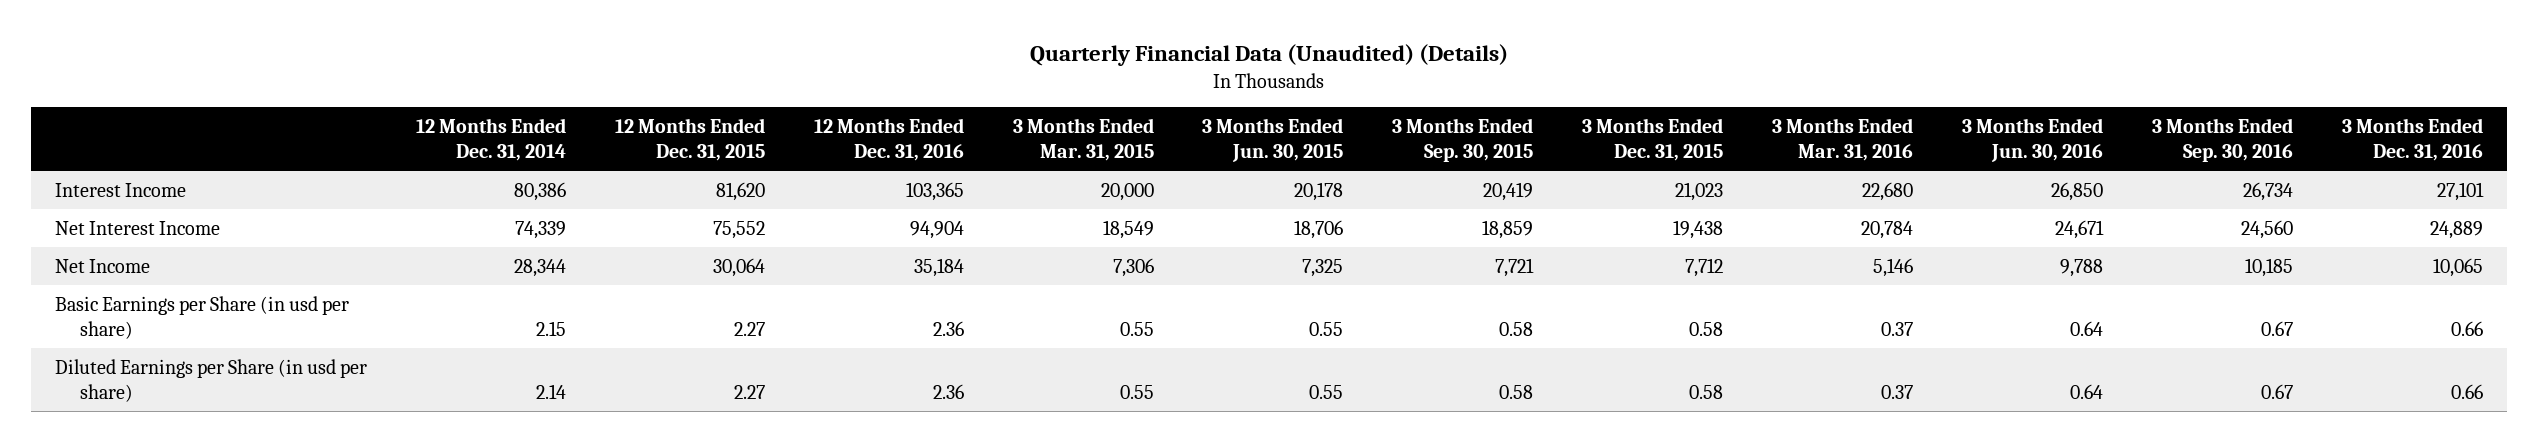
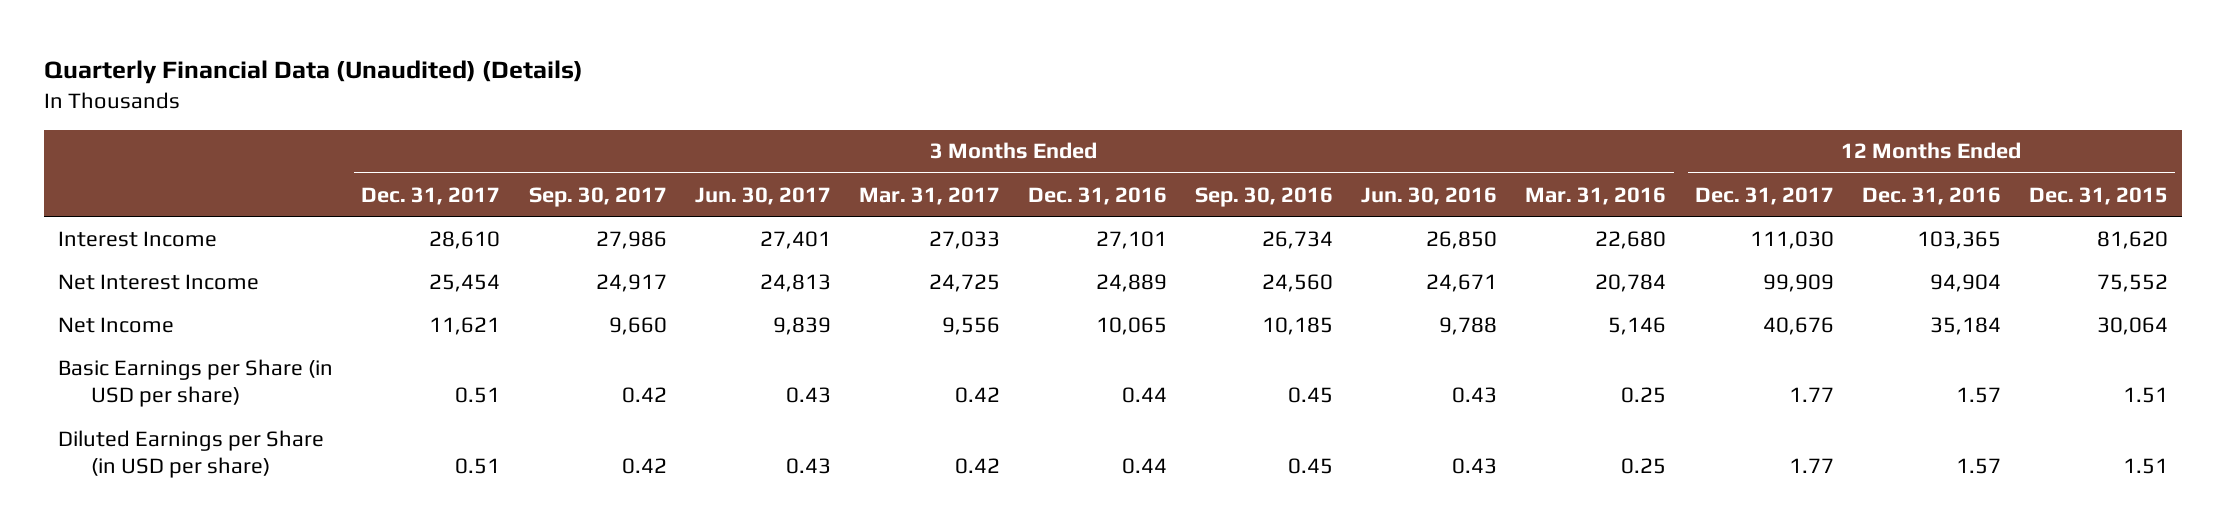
[415,117,566,161] 12 Months Ended Dec. 31, 2014 -> none
[1012,117,1154,161] 3 Months Ended Mar. 31, 2015 -> none
[1202,117,1344,162] 3 Months Ended Jun. 30, 2015 -> none
[1392,117,1534,162] 3 Months Ended Sep. 30, 2015 -> none
[1582,117,1724,161] 3 Months Ended Dec. 31, 2015 -> none
none -> [361,186,501,205] Dec. 31, 2017
none -> [528,186,667,207] Sep. 30, 2017
none -> [694,186,831,205] Jun. 30, 2017
none -> [858,186,1000,205] Mar. 31, 2017
none -> [1694,186,1834,205] Dec. 31, 2017
[55,295,350,339] Basic Earnings per Share (in usd per share) -> [58,358,334,408] Basic Earnings per Share (in USD per share)
[733,321,765,336] 2.27 -> [2122,387,2168,404] 1.51
[932,320,964,336] 2.36 -> [1955,387,2001,404] 1.57
[1881,321,1914,336] 0.37 -> [1621,387,1667,404] 0.25
[2069,320,2103,336] 0.64 -> [1452,387,1498,404] 0.43
[2260,320,2293,336] 0.67 -> [1288,387,1334,404] 0.45
[2450,320,2483,336] 0.66 -> [1122,387,1168,404] 0.44
[55,358,368,402] Diluted Earnings per Share (in usd per share) -> [58,429,325,479] Diluted Earnings per Share (in USD per share)
[733,384,765,399] 2.27 -> [2122,458,2168,475] 1.51
[932,383,964,399] 2.36 -> [1955,458,2001,475] 1.57
[1881,384,1914,399] 0.37 -> [1621,458,1667,475] 0.25
[2069,383,2103,399] 0.64 -> [1452,458,1498,475] 0.43
[2260,383,2293,399] 0.67 -> [1288,458,1334,475] 0.45
[2450,383,2483,399] 0.66 -> [1122,458,1168,475] 0.44

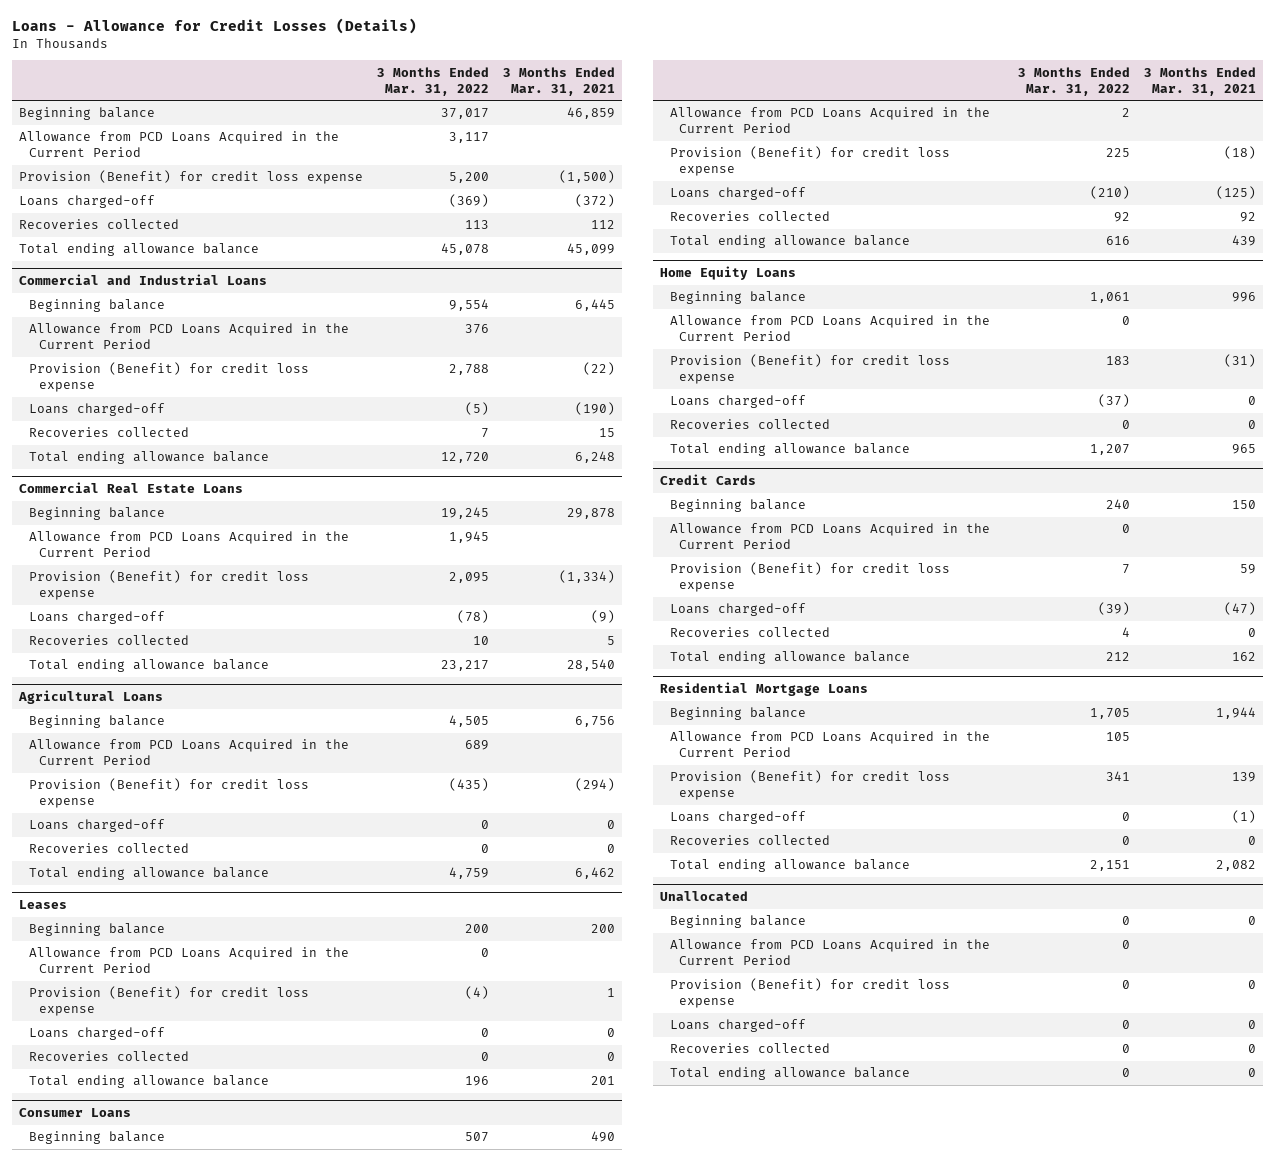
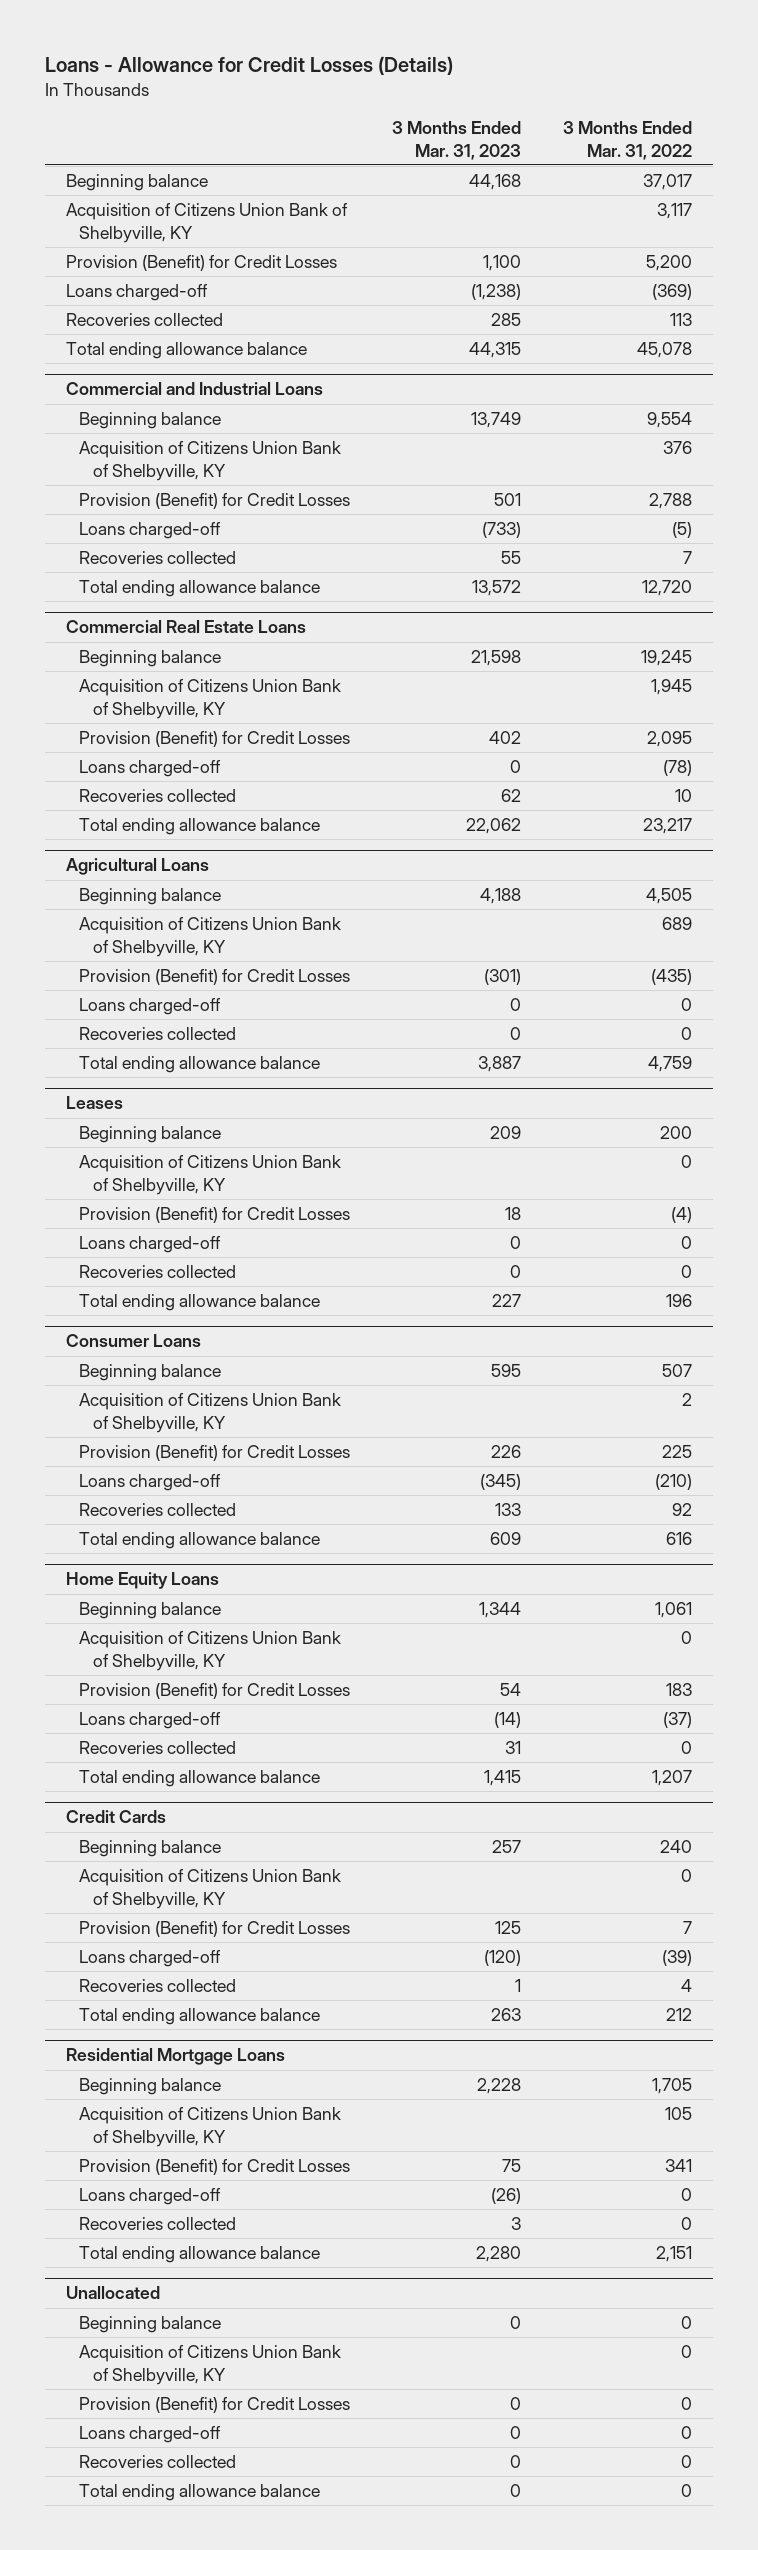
[503,66,616,96] 3 Months Ended Mar. 31, 2021 -> none
none -> [392,121,522,160] 3 Months Ended Mar. 31, 2023
[19,131,340,158] Allowance from PCD Loans Acquired in the Current Period -> [65,203,348,243] Acquisition of Citizens Union Bank of Shelbyville, KY
[19,170,364,185] Provision (Benefit) for credit loss expense -> [65,255,337,272] Provision (Benefit) for Credit Losses
[28,323,349,350] Allowance from PCD Loans Acquired in the Current Period -> [79,441,342,481] Acquisition of Citizens Union Bank of Shelbyville, KY
[28,362,309,393] Provision (Benefit) for credit loss expense -> [79,493,351,510] Provision (Benefit) for Credit Losses
[28,531,349,558] Allowance from PCD Loans Acquired in the Current Period -> [79,679,342,719] Acquisition of Citizens Union Bank of Shelbyville, KY
[28,570,309,601] Provision (Benefit) for credit loss expense -> [79,731,351,748] Provision (Benefit) for Credit Losses
[28,739,349,766] Allowance from PCD Loans Acquired in the Current Period -> [79,917,342,957] Acquisition of Citizens Union Bank of Shelbyville, KY
[28,778,309,809] Provision (Benefit) for credit loss expense -> [79,969,351,986] Provision (Benefit) for Credit Losses
[28,947,349,974] Allowance from PCD Loans Acquired in the Current Period -> none
none -> [79,1155,342,1195] Acquisition of Citizens Union Bank of Shelbyville, KY
[28,986,309,1017] Provision (Benefit) for credit loss expense -> [79,1207,351,1224] Provision (Benefit) for Credit Losses
[669,107,990,134] Allowance from PCD Loans Acquired in the Current Period -> none
none -> [79,1393,342,1433] Acquisition of Citizens Union Bank of Shelbyville, KY
[669,146,950,177] Provision (Benefit) for credit loss expense -> [79,1445,351,1462] Provision (Benefit) for Credit Losses
[669,315,990,342] Allowance from PCD Loans Acquired in the Current Period -> none
none -> [79,1631,342,1671] Acquisition of Citizens Union Bank of Shelbyville, KY
[669,354,950,385] Provision (Benefit) for credit loss expense -> [79,1683,351,1700] Provision (Benefit) for Credit Losses
[669,523,990,550] Allowance from PCD Loans Acquired in the Current Period -> none
none -> [79,1869,342,1909] Acquisition of Citizens Union Bank of Shelbyville, KY
[669,562,950,593] Provision (Benefit) for credit loss expense -> [79,1921,351,1938] Provision (Benefit) for Credit Losses
[669,731,990,758] Allowance from PCD Loans Acquired in the Current Period -> none
none -> [79,2107,342,2147] Acquisition of Citizens Union Bank of Shelbyville, KY
[669,770,950,801] Provision (Benefit) for credit loss expense -> [79,2159,351,2176] Provision (Benefit) for Credit Losses
[669,939,990,966] Allowance from PCD Loans Acquired in the Current Period -> none
none -> [79,2345,342,2385] Acquisition of Citizens Union Bank of Shelbyville, KY
[669,978,950,1009] Provision (Benefit) for credit loss expense -> [79,2397,351,2414] Provision (Benefit) for Credit Losses

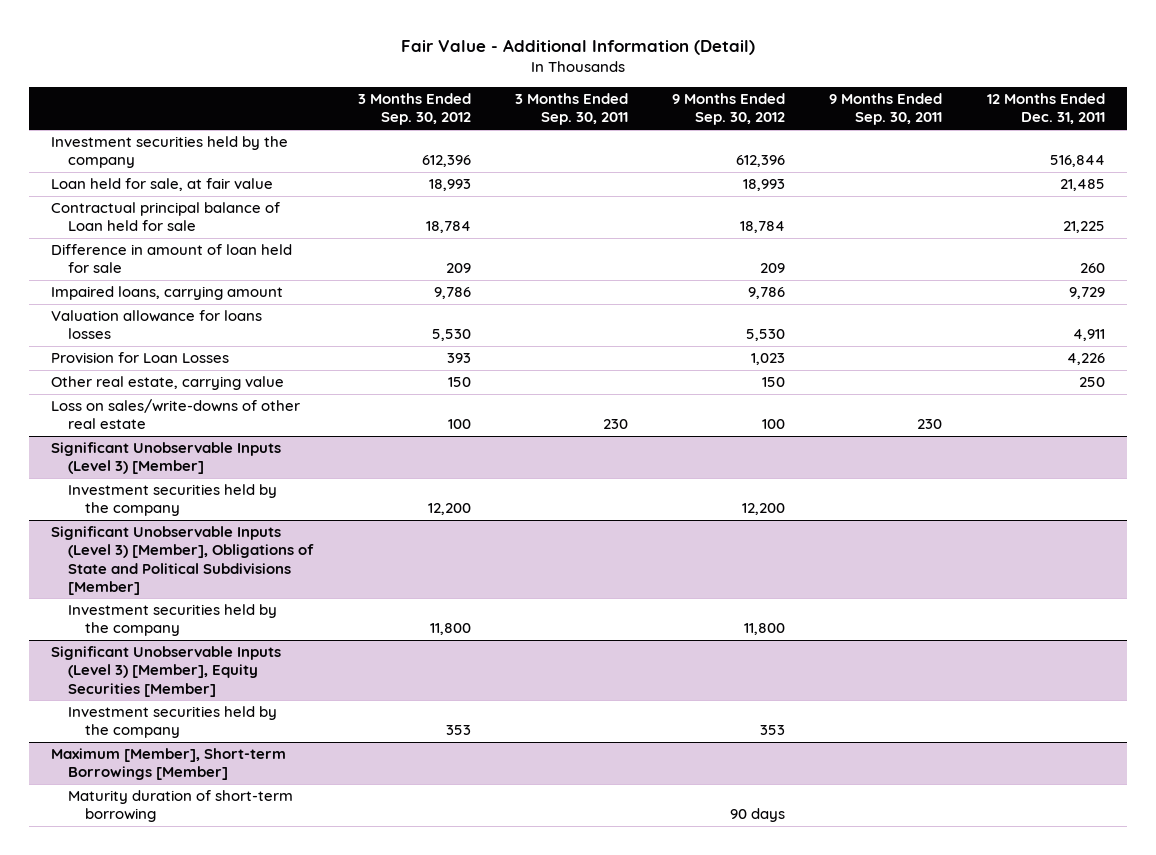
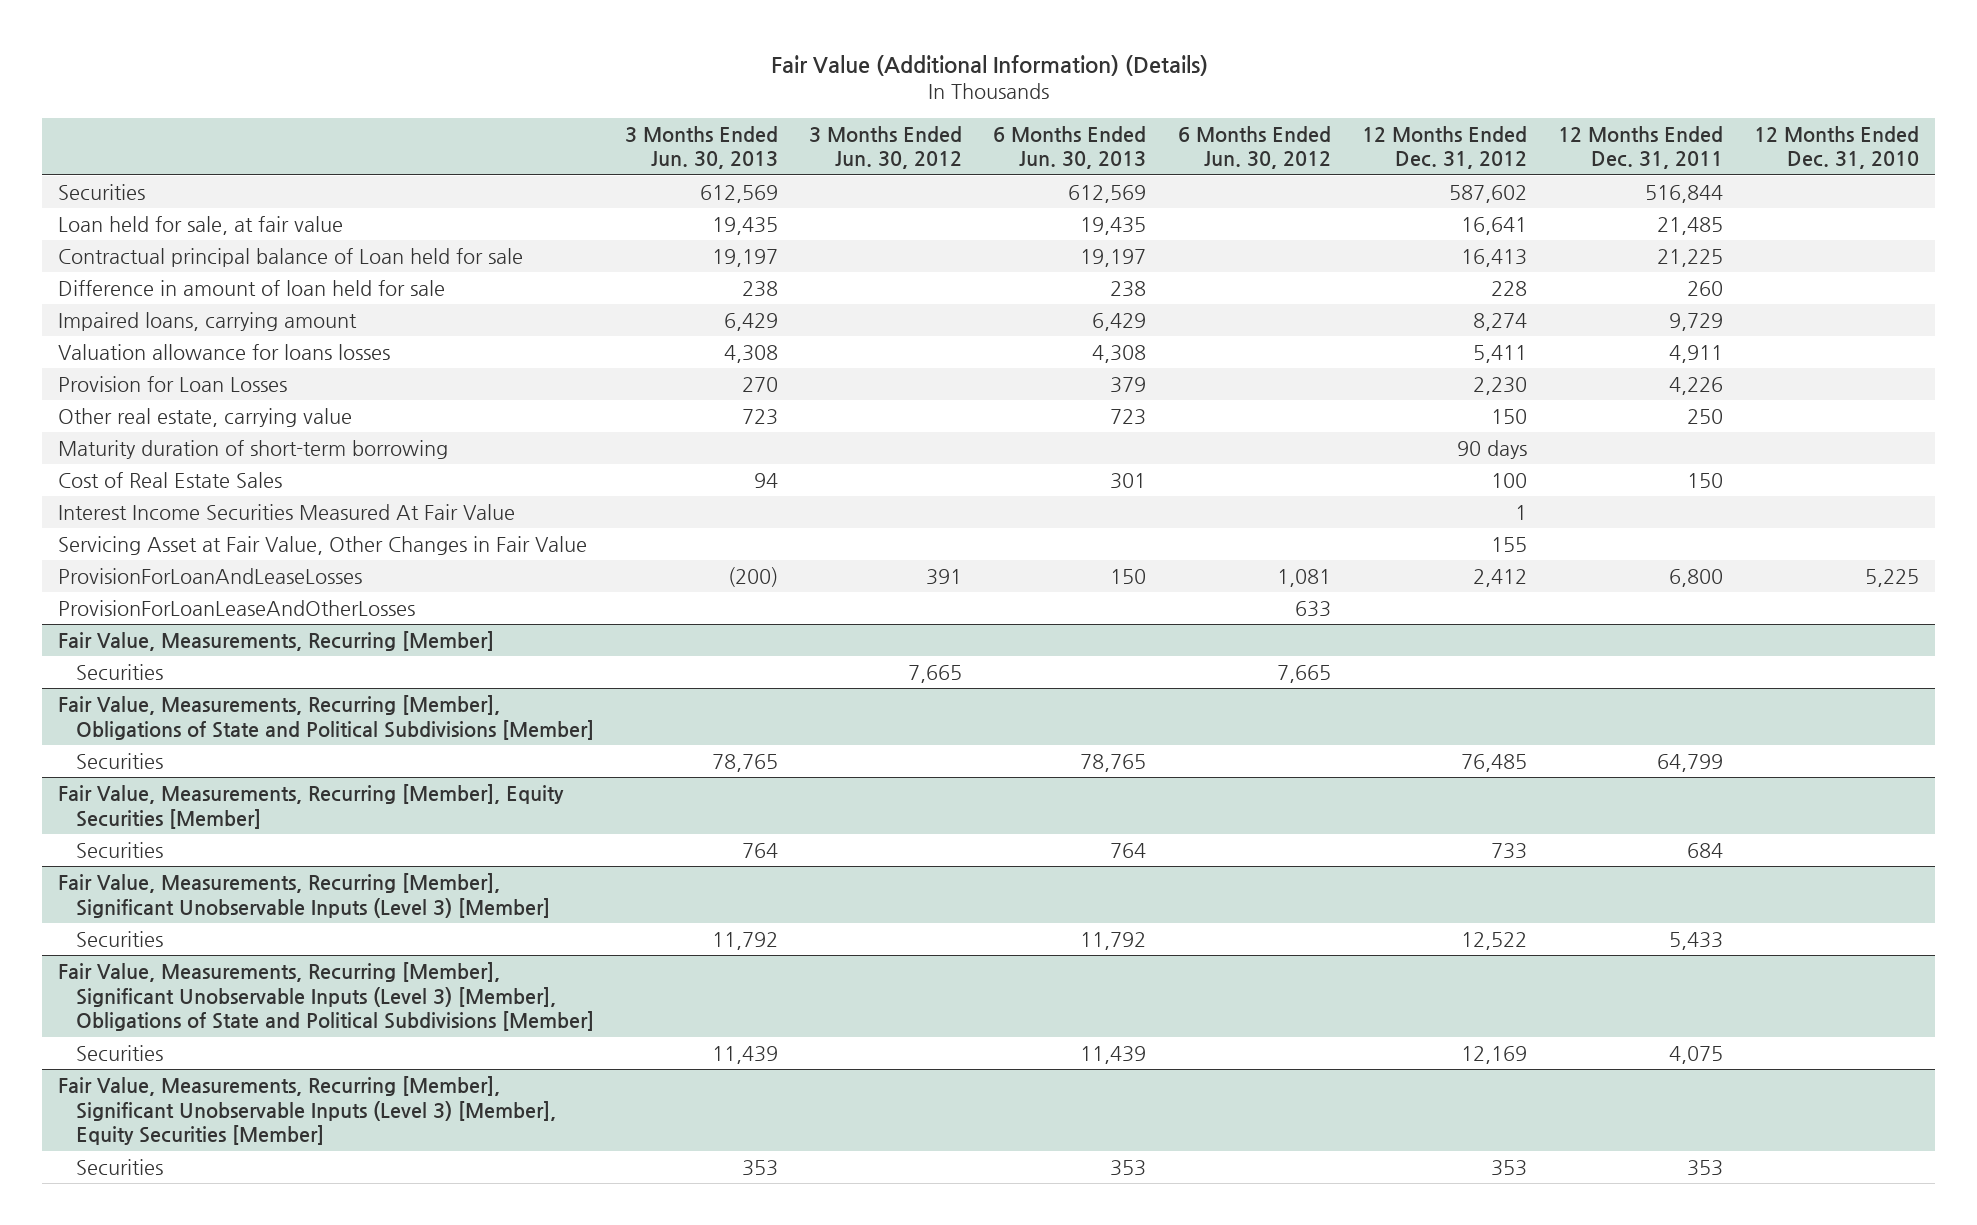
[400,39,755,56] Fair Value - Additional Information (Detail) -> [770,55,1208,77] Fair Value (Additional Information) (Details)
[357,93,471,126] 3 Months Ended Sep. 30, 2012 -> none
[514,93,628,126] 3 Months Ended Sep. 30, 2011 -> none
[672,93,786,126] 9 Months Ended Sep. 30, 2012 -> none
[829,93,943,126] 9 Months Ended Sep. 30, 2011 -> none
none -> [625,125,779,170] 3 Months Ended Jun. 30, 2013
none -> [809,125,963,170] 3 Months Ended Jun. 30, 2012
none -> [993,125,1147,170] 6 Months Ended Jun. 30, 2013
none -> [1177,125,1331,170] 6 Months Ended Jun. 30, 2012
none -> [1361,125,1527,170] 12 Months Ended Dec. 31, 2012
none -> [1754,125,1920,170] 12 Months Ended Dec. 31, 2010
[51,136,289,169] Investment securities held by the company -> [58,183,146,200] Securities
[51,399,301,430] Loss on sales/write-downs of other real estate -> none
[51,442,282,475] Significant Unobservable Inputs (Level 3) [Member] -> none
[68,484,278,517] Investment securities held by the company -> none
[51,526,315,595] Significant Unobservable Inputs (Level 3) [Member], Obligations of State and Political Subdivisions [Member] -> none
[68,604,278,637] Investment securities held by the company -> none
[51,646,282,697] Significant Unobservable Inputs (Level 3) [Member], Equity Securities [Member] -> none
[68,706,278,739] Investment securities held by the company -> none
[51,748,287,781] Maximum [Member], Short-term Borrowings [Member] -> none
none -> [58,471,283,488] Cost of Real Estate Sales
none -> [58,503,516,520] Interest Income Securities Measured At Fair Value
none -> [58,535,588,555] Servicing Asset at Fair Value, Other Changes in Fair Value
none -> [58,567,363,584] ProvisionForLoanAndLeaseLosses
none -> [58,599,416,616] ProvisionForLoanLeaseAndOtherLosses
none -> [58,630,495,651] Fair Value, Measurements, Recurring [Member]
none -> [75,663,163,680] Securities
none -> [58,694,594,740] Fair Value, Measurements, Recurring [Member], Obligations of State and Political Subdivisions [Member]
none -> [75,752,163,769] Securities
none -> [58,783,565,829] Fair Value, Measurements, Recurring [Member], Equity Securities [Member]
none -> [75,841,163,858] Securities
none -> [58,872,550,918] Fair Value, Measurements, Recurring [Member], Significant Unobservable Inputs (Level 3) [Member]
none -> [75,930,163,947] Securities
none -> [58,961,594,1032] Fair Value, Measurements, Recurring [Member], Significant Unobservable Inputs (Level 3) [Member], Obligations of State and Political Subdivisions [Member]
none -> [75,1044,163,1061] Securities
none -> [58,1075,556,1146] Fair Value, Measurements, Recurring [Member], Significant Unobservable Inputs (Level 3) [Member], Equity Securities [Member]
none -> [75,1158,163,1175] Securities

